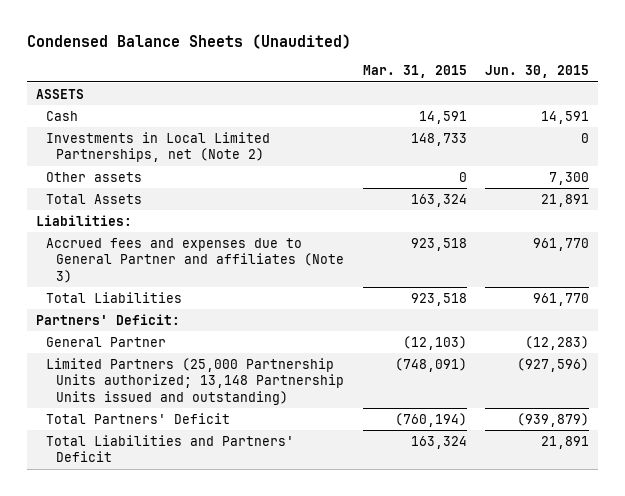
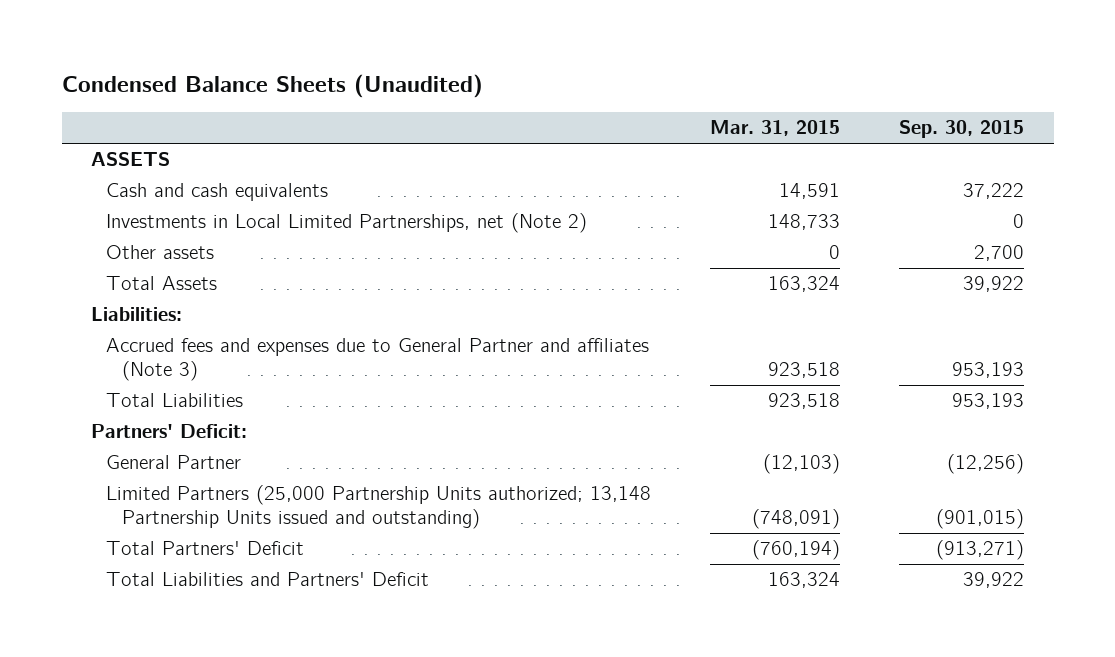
[485,65,590,79] Jun. 30, 2015 -> none
none -> [899,120,1025,139] Sep. 30, 2015
[46,110,79,121] Cash -> [106,183,329,202] Cash and cash equivalents

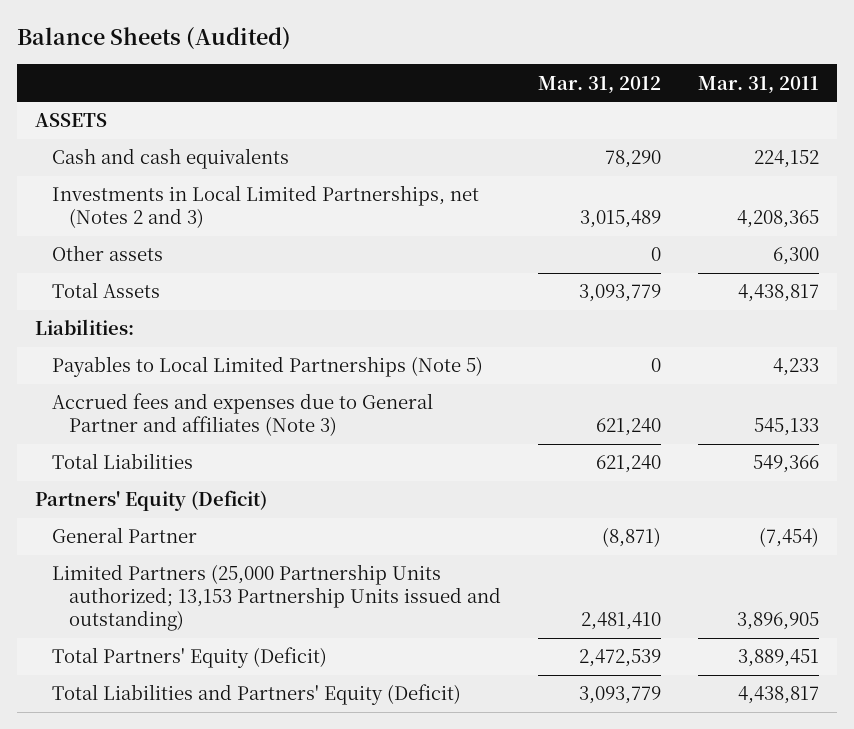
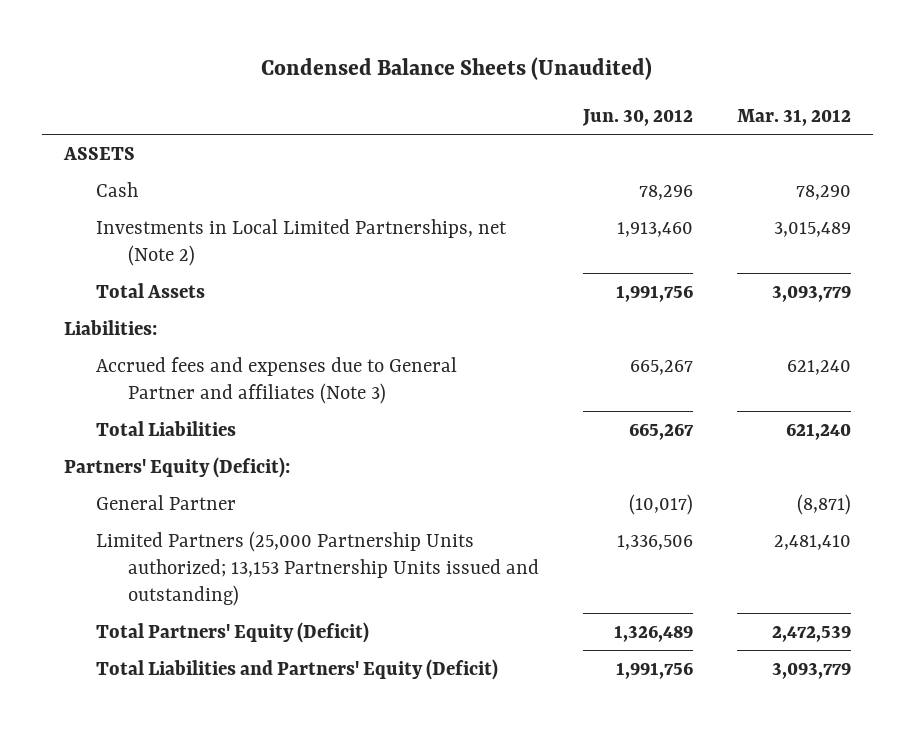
[16,27,291,51] Balance Sheets (Audited) -> [261,57,653,81] Condensed Balance Sheets (Unaudited)
[697,75,819,94] Mar. 31, 2011 -> none
none -> [581,108,693,126] Jun. 30, 2012
[51,245,163,262] Other assets -> none
[51,148,289,170] Cash and cash equivalents -> [95,181,138,197] Cash
[51,185,479,229] Investments in Local Limited Partnerships, net (Notes 2 and 3) -> [95,218,507,266] Investments in Local Limited Partnerships, net (Note 2)
[51,356,483,378] Payables to Local Limited Partnerships (Note 5) -> none
[35,490,268,512] Partners' Equity (Deficit) -> [63,456,290,478] Partners' Equity (Deficit):

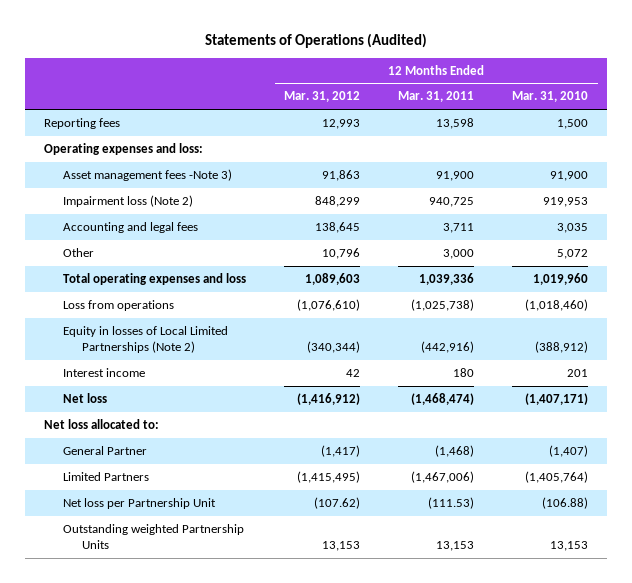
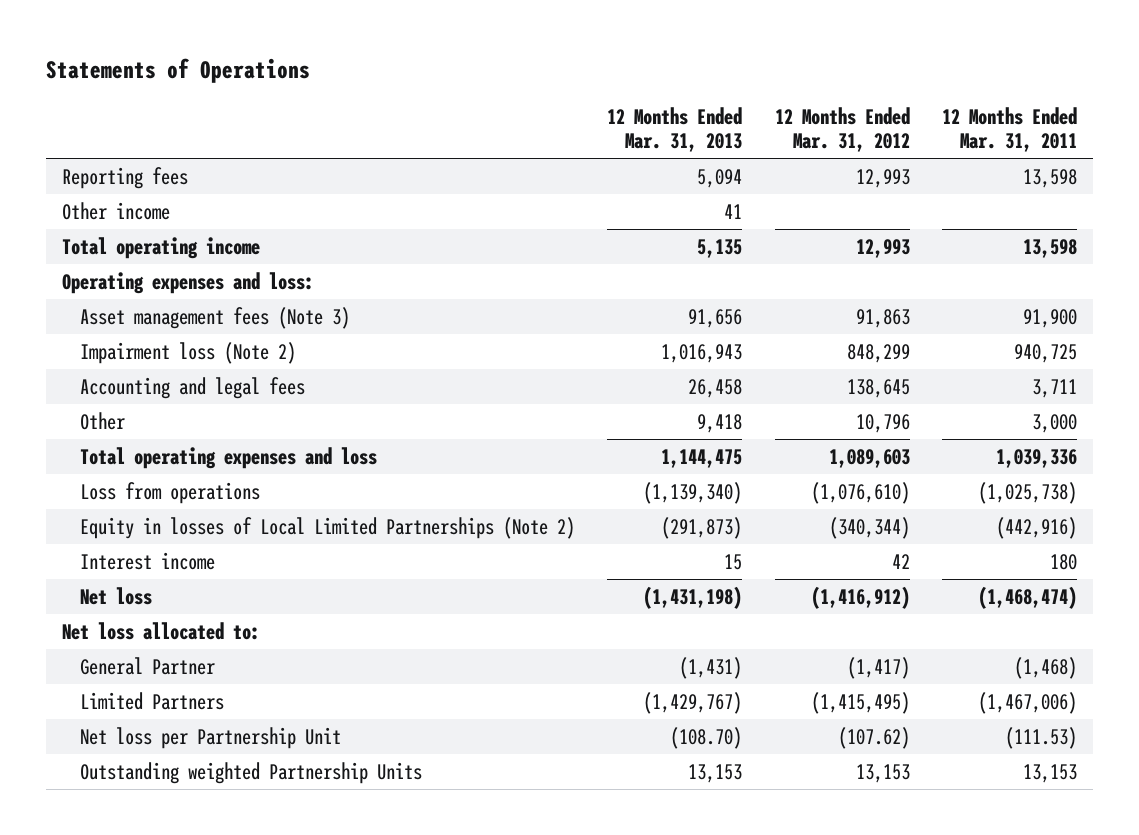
[205,32,428,48] Statements of Operations (Audited) -> [45,58,310,84] Statements of Operations
[512,91,589,103] Mar. 31, 2010 -> none
none -> [607,106,743,152] 12 Months Ended Mar. 31, 2013
none -> [62,201,171,220] Other income
none -> [62,236,261,259] Total operating income
[62,169,232,182] Asset management fees -Note 3) -> [79,306,350,329] Asset management fees (Note 3)

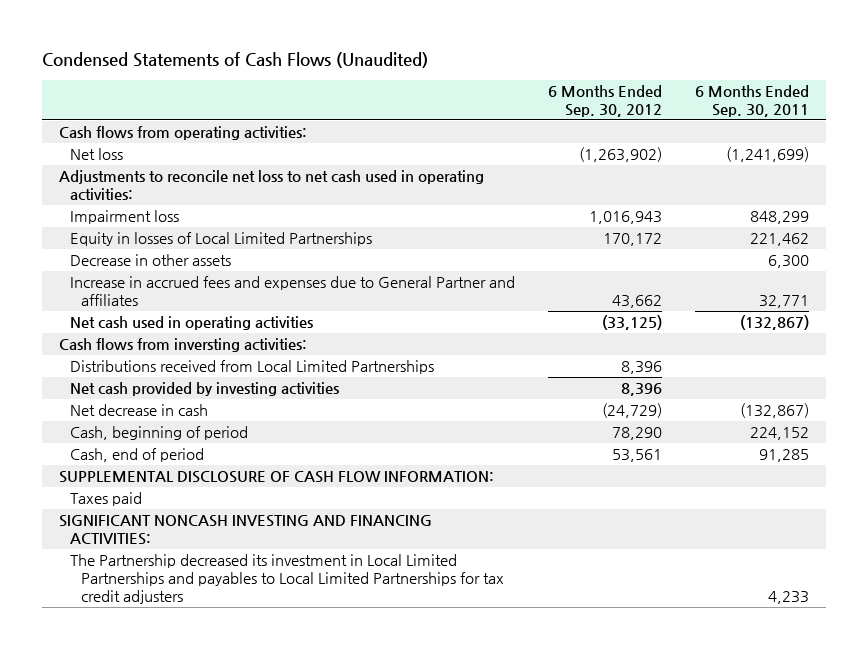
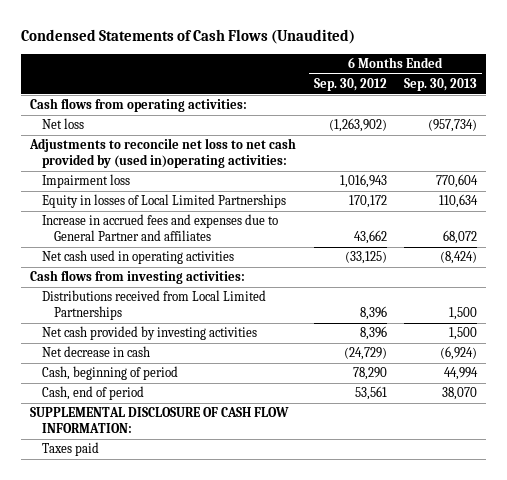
[695,84,810,117] 6 Months Ended Sep. 30, 2011 -> none
none -> [404,77,478,91] Sep. 30, 2013
[58,170,484,201] Adjustments to reconcile net loss to net cash used in operating activities: -> [28,138,296,169] Adjustments to reconcile net loss to net cash provided by (used in)operating activities:
[69,254,231,267] Decrease in other assets -> none
[58,338,307,353] Cash flows from inversting activities: -> [29,270,245,285] Cash flows from investing activities:
[58,515,432,546] SIGNIFICANT NONCASH INVESTING AND FINANCING ACTIVITIES: -> none
[69,554,504,605] The Partnership decreased its investment in Local Limited Partnerships and payables to Local Limited Partnerships for tax credit adjusters -> none

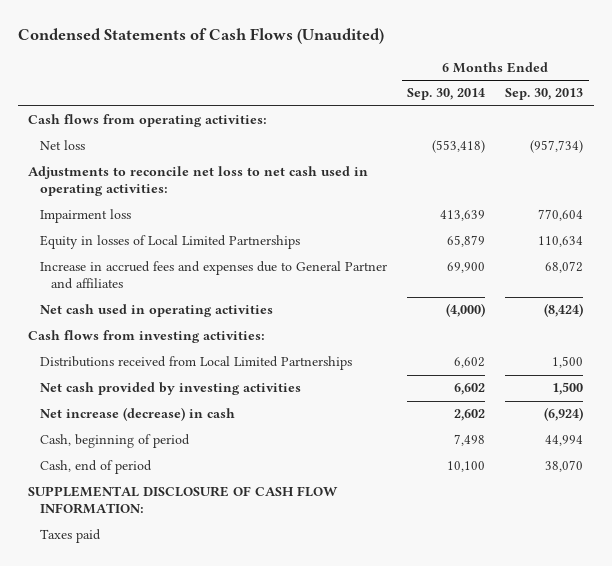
[313,77,387,91] Sep. 30, 2012 -> none
none -> [407,88,486,101] Sep. 30, 2014
[28,138,296,169] Adjustments to reconcile net loss to net cash provided by (used in)operating activities: -> [28,166,369,197] Adjustments to reconcile net loss to net cash used in operating activities:
[42,346,151,358] Net decrease in cash -> [39,407,235,422] Net increase (decrease) in cash

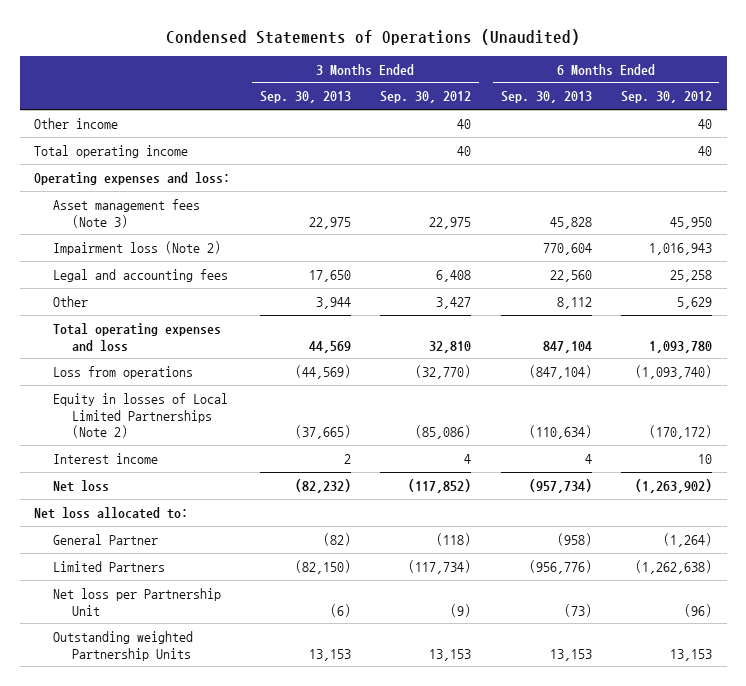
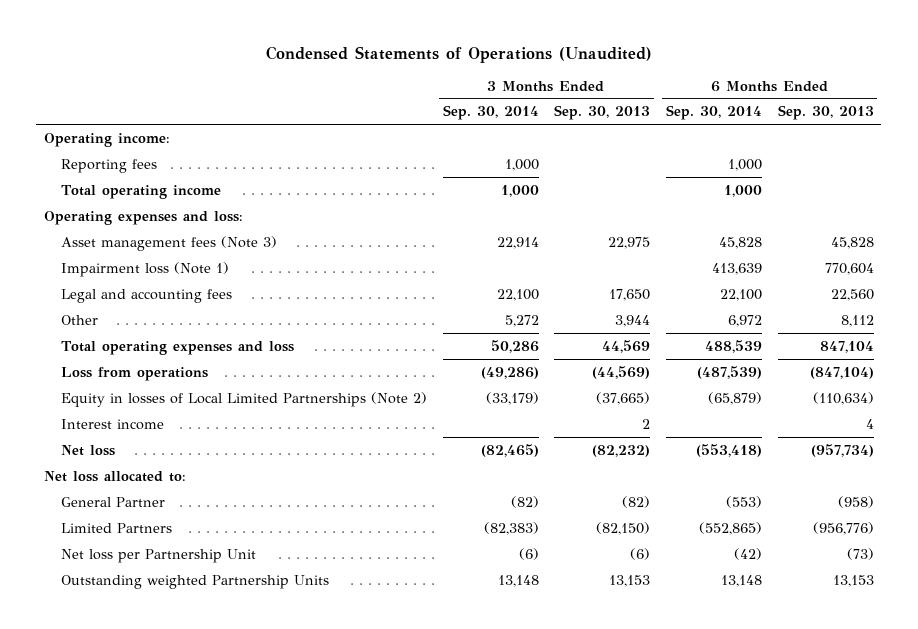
[380,91,472,104] Sep. 30, 2012 -> none
[621,91,713,104] Sep. 30, 2012 -> none
none -> [442,105,539,121] Sep. 30, 2014
none -> [665,105,762,121] Sep. 30, 2014
[34,117,119,129] Other income -> none
none -> [43,132,170,147] Operating income:
none -> [60,158,157,173] Reporting fees
[53,240,222,255] Impairment loss (Note 2) -> [60,261,229,277] Impairment loss (Note 1)

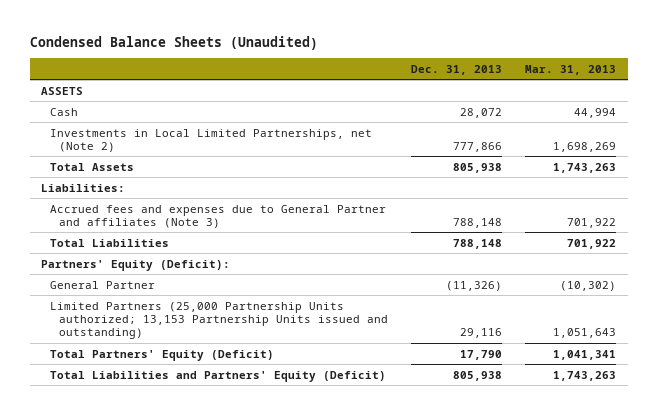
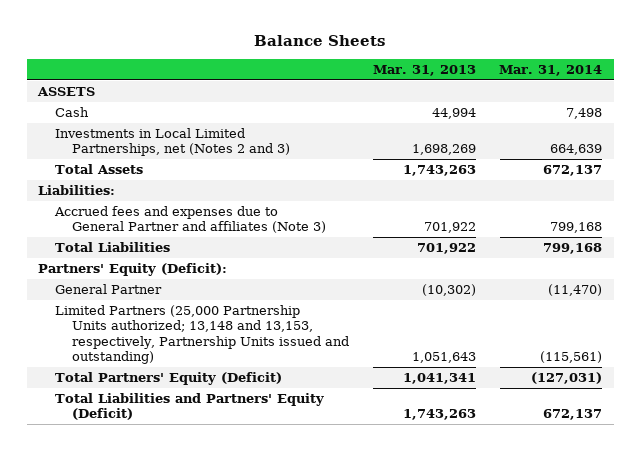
[29,35,318,50] Condensed Balance Sheets (Unaudited) -> [254,35,386,47] Balance Sheets
[411,64,503,75] Dec. 31, 2013 -> none
none -> [499,65,603,77] Mar. 31, 2014
[50,128,373,152] Investments in Local Limited Partnerships, net (Note 2) -> [55,128,291,157] Investments in Local Limited Partnerships, net (Notes 2 and 3)
[50,301,388,340] Limited Partners (25,000 Partnership Units authorized; 13,153 Partnership Units issued and outstanding) -> [55,305,350,364] Limited Partners (25,000 Partnership Units authorized; 13,148 and 13,153, respectively, Partnership Units issued and outstanding)

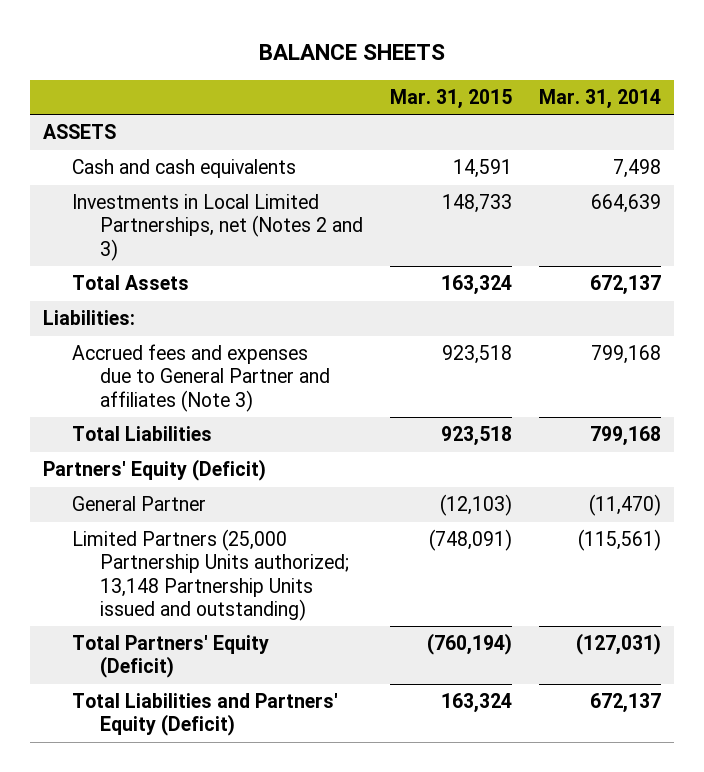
[254,35,386,47] Balance Sheets -> [259,44,446,61] BALANCE SHEETS
[372,65,476,77] Mar. 31, 2013 -> none
none -> [389,89,512,110] Mar. 31, 2015
[55,107,90,118] Cash -> [71,159,296,179] Cash and cash equivalents
[38,263,228,277] Partners' Equity (Deficit): -> [43,459,267,482] Partners' Equity (Deficit)
[55,305,350,364] Limited Partners (25,000 Partnership Units authorized; 13,148 and 13,153, respectively, Partnership Units issued and outstanding) -> [71,529,349,621] Limited Partners (25,000 Partnership Units authorized; 13,148 Partnership Units issued and outstanding)

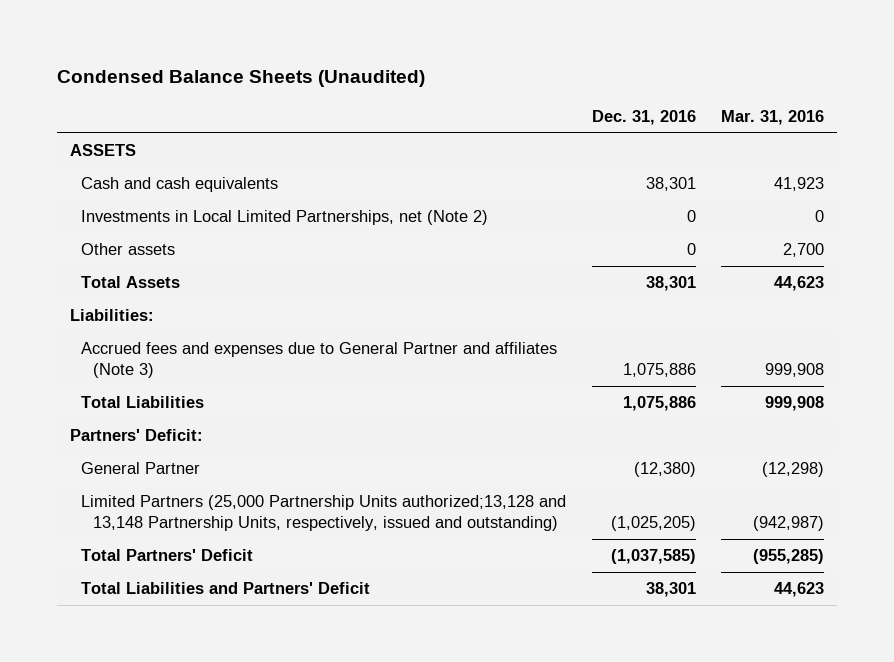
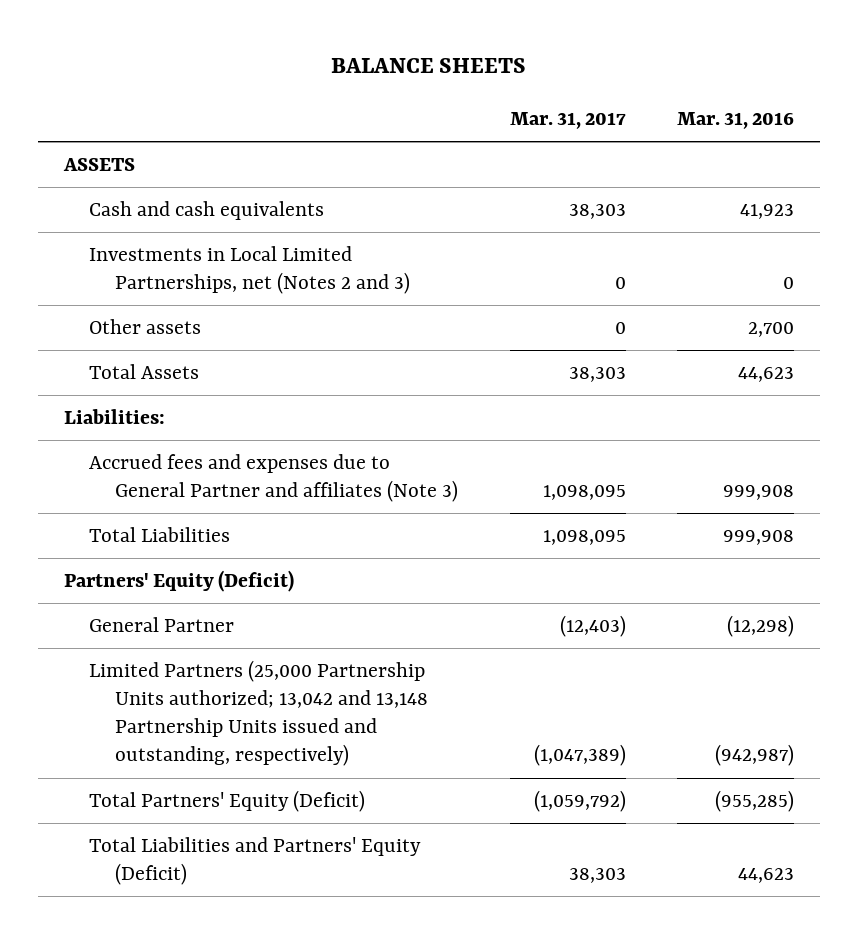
[56,69,425,87] Condensed Balance Sheets (Unaudited) -> [330,58,526,74] BALANCE SHEETS
[591,109,696,125] Dec. 31, 2016 -> none
none -> [509,111,626,129] Mar. 31, 2017
[81,210,489,226] Investments in Local Limited Partnerships, net (Note 2) -> [89,246,411,295] Investments in Local Limited Partnerships, net (Notes 2 and 3)
[69,429,203,442] Partners' Deficit: -> [63,570,294,593] Partners' Equity (Deficit)
[81,495,567,532] Limited Partners (25,000 Partnership Units authorized;13,128 and 13,148 Partnership Units, respectively, issued and outstanding) -> [89,660,429,767] Limited Partners (25,000 Partnership Units authorized; 13,042 and 13,148 Partnership Units issued and outstanding, respectively)
[81,549,254,562] Total Partners' Deficit -> [89,790,366,813] Total Partners' Equity (Deficit)
[81,582,371,595] Total Liabilities and Partners' Deficit -> [89,837,422,886] Total Liabilities and Partners' Equity (Deficit)

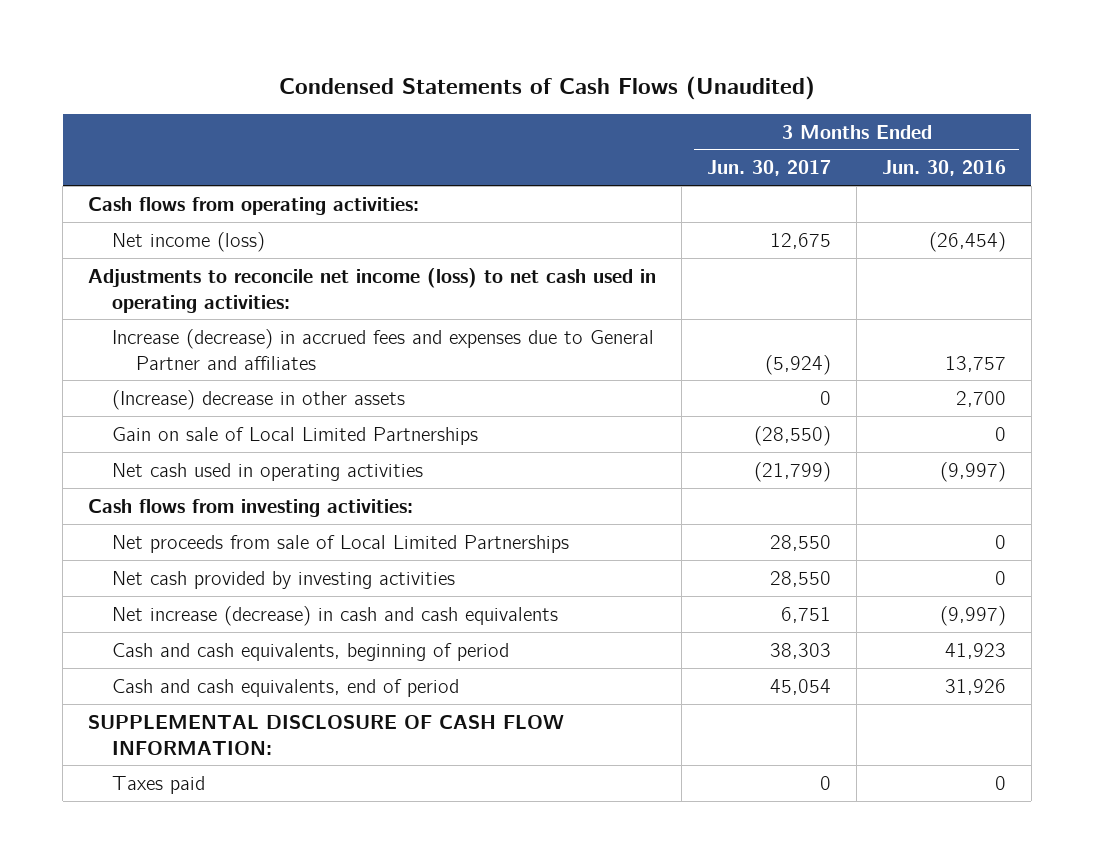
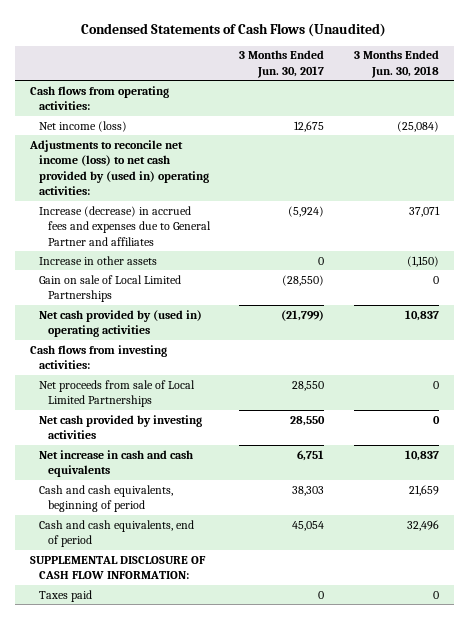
[882,160,1007,177] Jun. 30, 2016 -> none
none -> [354,50,440,78] 3 Months Ended Jun. 30, 2018
[88,267,657,313] Adjustments to reconcile net income (loss) to net cash used in operating activities: -> [28,139,209,196] Adjustments to reconcile net income (loss) to net cash provided by (used in) operating activities:
[112,389,406,410] (Increase) decrease in other assets -> [38,255,157,265] Increase in other assets
[112,462,424,481] Net cash used in operating activities -> [38,309,202,338] Net cash provided by (used in) operating activities
[112,605,559,626] Net increase (decrease) in cash and cash equivalents -> [38,449,193,478] Net increase in cash and cash equivalents

